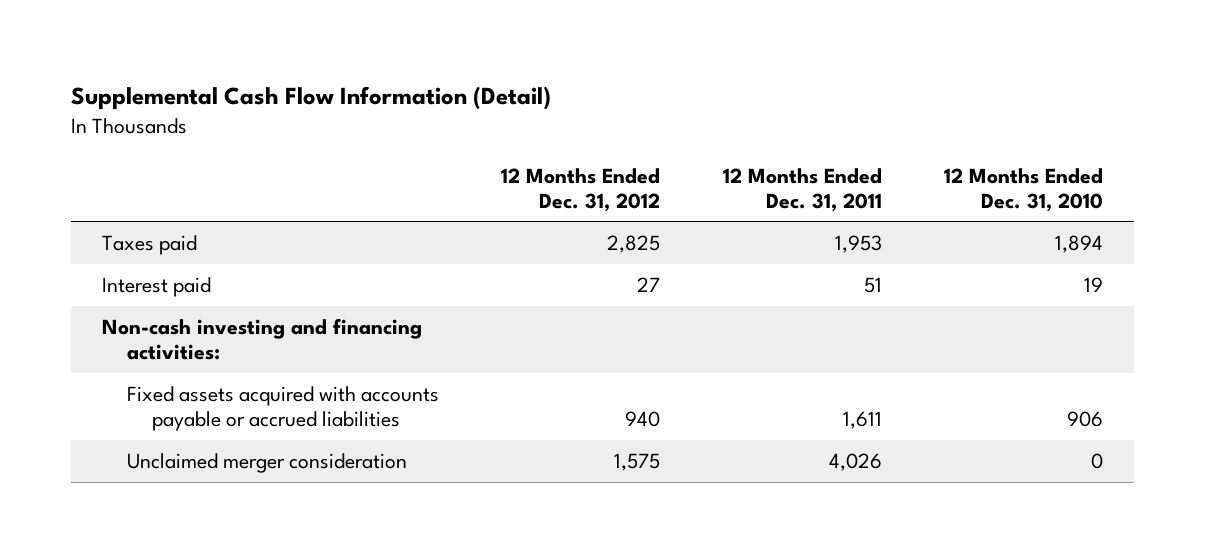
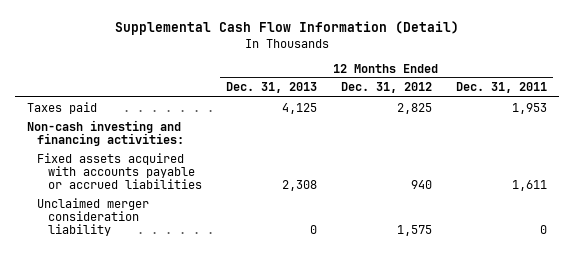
[943,167,1103,212] 12 Months Ended Dec. 31, 2010 -> none
none -> [225,82,317,94] Dec. 31, 2013
[102,276,212,297] Interest paid -> none
[127,452,408,473] Unclaimed merger consideration -> [37,197,150,237] Unclaimed merger consideration liability
[828,452,882,471] 4,026 -> [539,225,547,235] 0

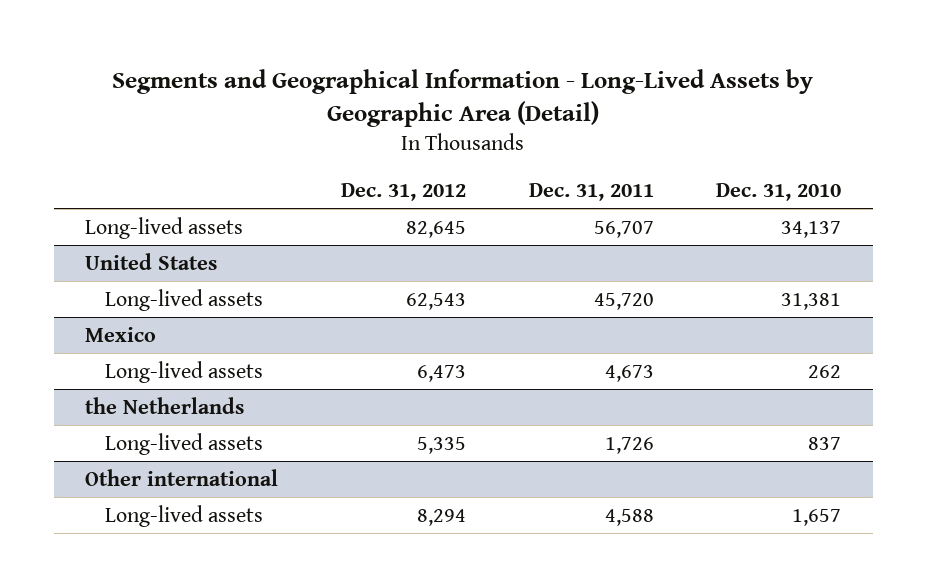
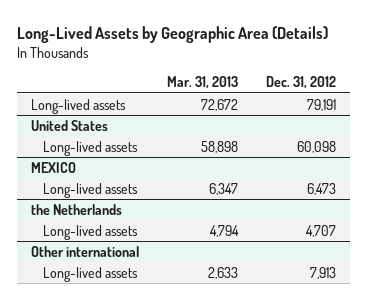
[112,68,814,128] Segments and Geographical Information - Long-Lived Assets by Geographic Area (Detail) -> [17,25,329,43] Long-Lived Assets by Geographic Area (Details)
[528,182,654,201] Dec. 31, 2011 -> none
[716,182,842,201] Dec. 31, 2010 -> none
none -> [167,76,239,90] Mar. 31, 2013
[406,220,467,238] 82,645 -> [307,98,337,111] 79,191
[406,292,467,310] 62,543 -> [297,140,337,153] 60,098
[85,326,157,342] Mexico -> [31,161,77,173] MEXICO
[417,436,467,454] 5,335 -> [306,224,337,237] 4,707
[417,508,467,526] 8,294 -> [310,266,337,279] 7,913

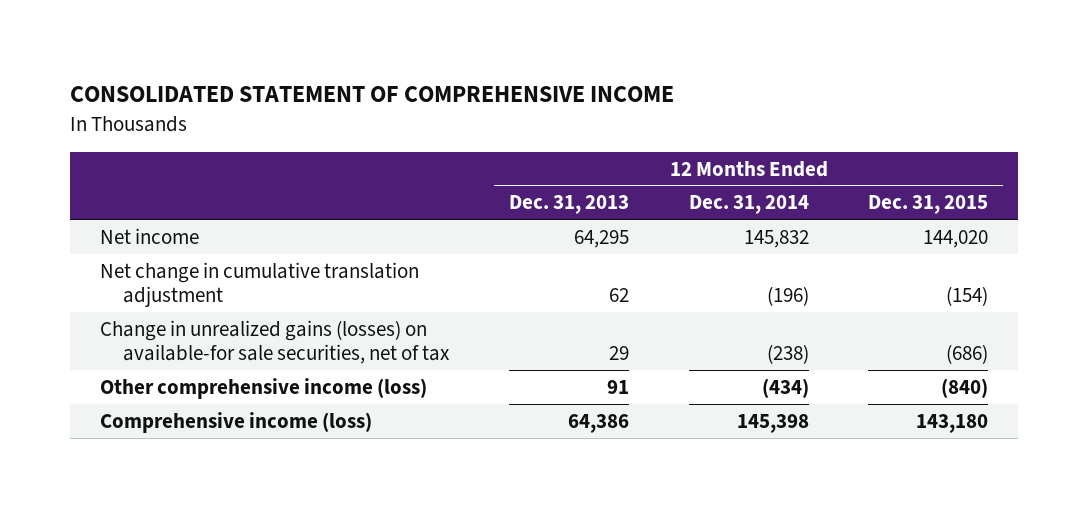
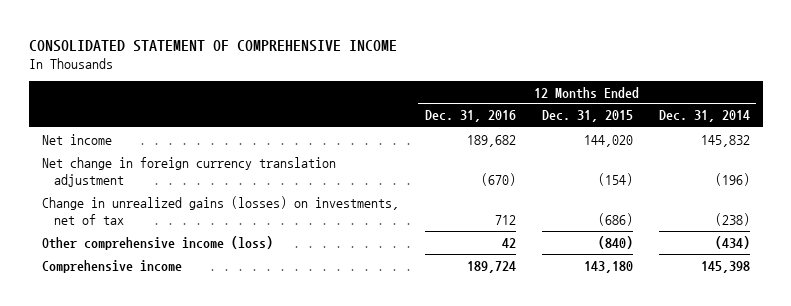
[508,195,629,215] Dec. 31, 2013 -> none
none -> [424,110,516,123] Dec. 31, 2016
[99,261,419,308] Net change in cumulative translation adjustment -> [41,156,336,187] Net change in foreign currency translation adjustment
[99,319,450,365] Change in unrealized gains (losses) on available-for sale securities, net of tax -> [41,195,399,225] Change in unrealized gains (losses) on investments, net of tax
[99,411,372,433] Comprehensive income (loss) -> [41,259,182,273] Comprehensive income

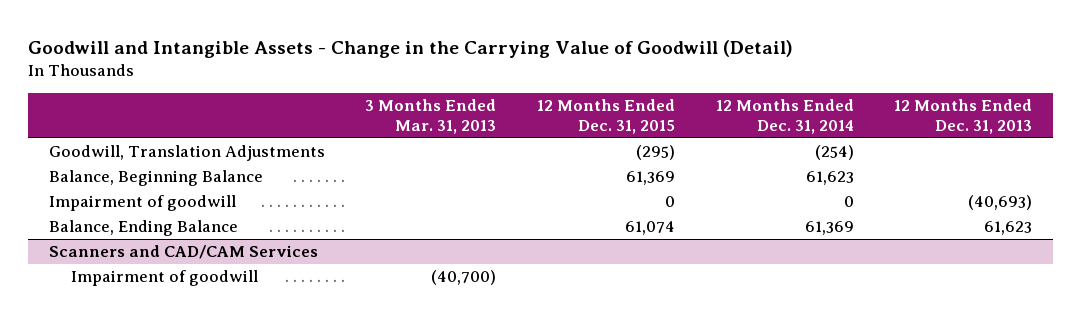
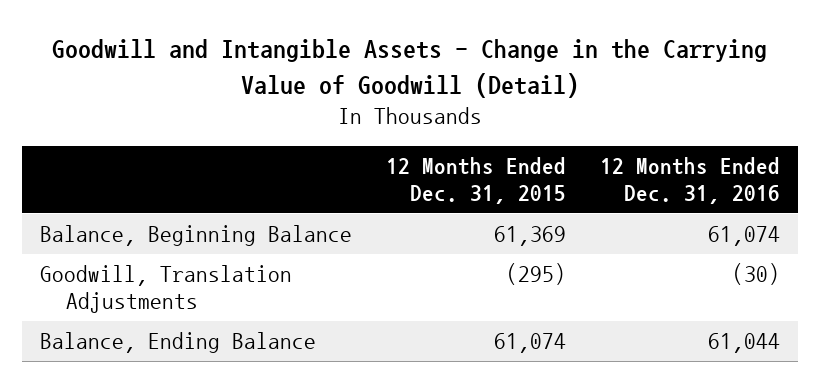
[365,98,497,134] 3 Months Ended Mar. 31, 2013 -> none
[715,98,854,134] 12 Months Ended Dec. 31, 2014 -> none
[894,98,1033,134] 12 Months Ended Dec. 31, 2013 -> none
none -> [600,157,781,204] 12 Months Ended Dec. 31, 2016
[48,195,236,212] Impairment of goodwill -> none
[48,145,325,162] Goodwill, Translation Adjustments -> [39,265,292,314] Goodwill, Translation Adjustments
[48,245,318,260] Scanners and CAD/CAM Services -> none
[71,270,259,287] Impairment of goodwill -> none

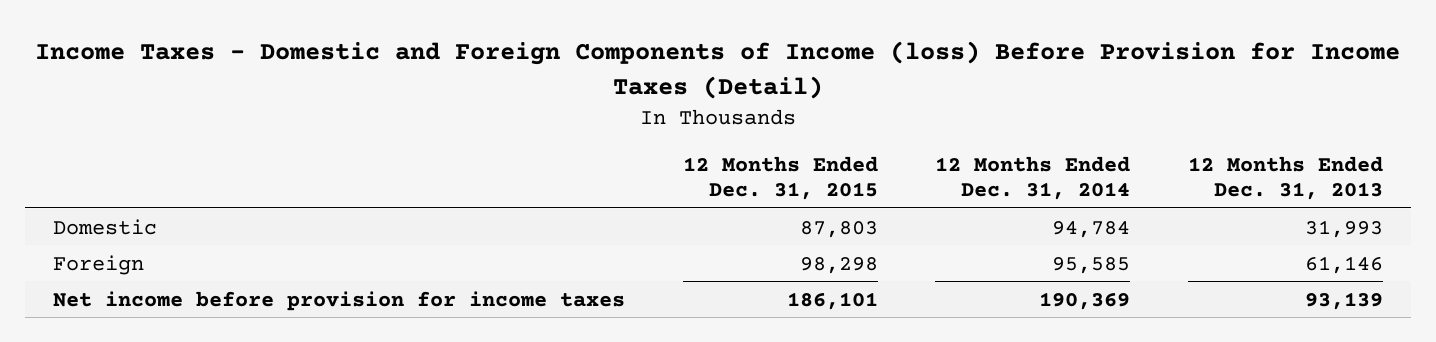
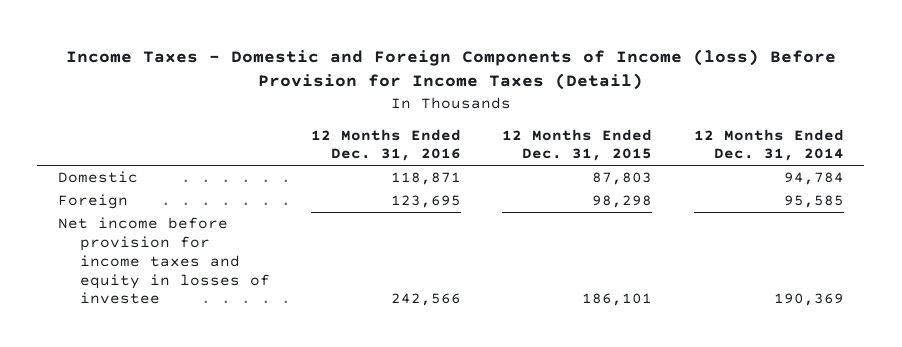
[1187,155,1383,201] 12 Months Ended Dec. 31, 2013 -> none
none -> [311,128,462,162] 12 Months Ended Dec. 31, 2016
[53,290,626,311] Net income before provision for income taxes -> [57,217,270,305] Net income before provision for income taxes and equity in losses of investee

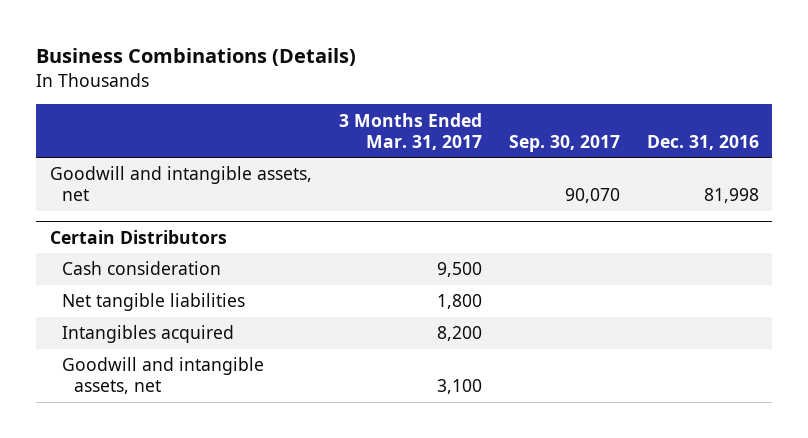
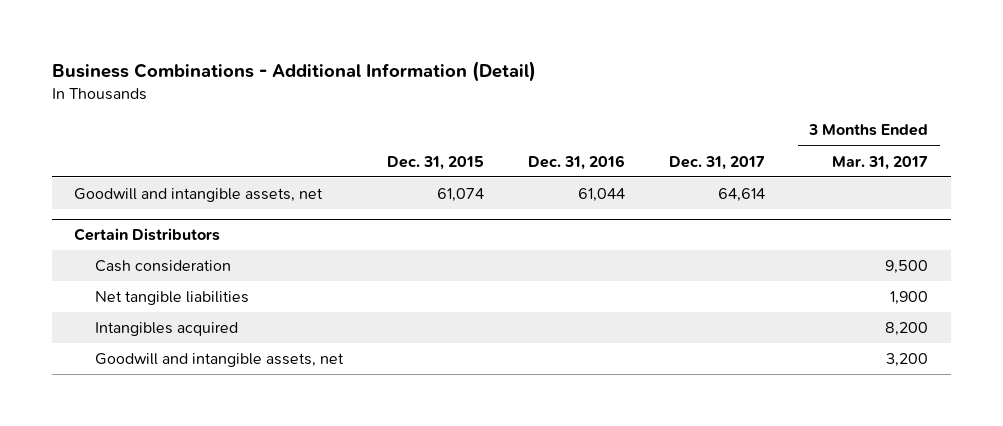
[35,48,356,67] Business Combinations (Details) -> [52,61,537,83] Business Combinations - Additional Information (Detail)
[508,134,620,152] Sep. 30, 2017 -> none
none -> [387,155,485,170] Dec. 31, 2015
none -> [669,155,766,170] Dec. 31, 2017
[703,188,759,204] 81,998 -> [578,187,626,202] 61,044
[436,294,482,310] 1,800 -> [890,290,929,305] 1,900
[436,379,482,395] 3,100 -> [886,352,929,367] 3,200

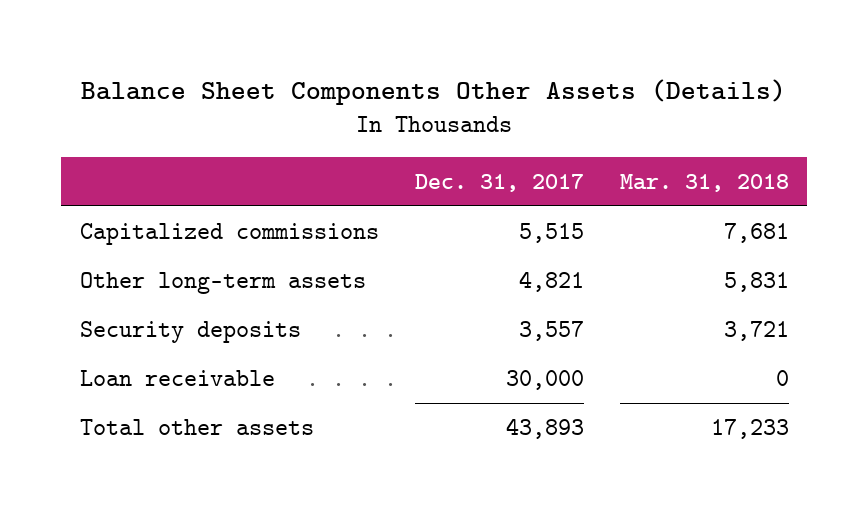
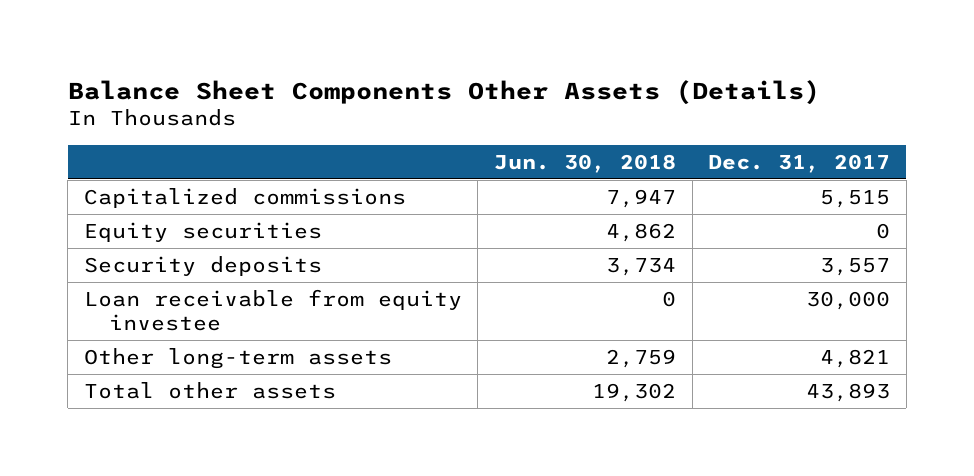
[619,173,789,192] Mar. 31, 2018 -> none
none -> [494,153,677,173] Jun. 30, 2018
none -> [83,221,322,242] Equity securities
[79,370,275,387] Loan receivable -> [83,288,462,332] Loan receivable from equity investee
[79,272,366,295] Other long-term assets -> [83,347,392,369] Other long-term assets

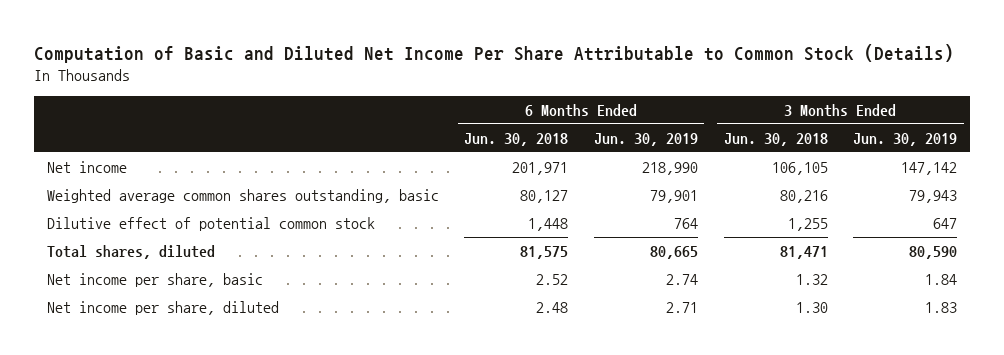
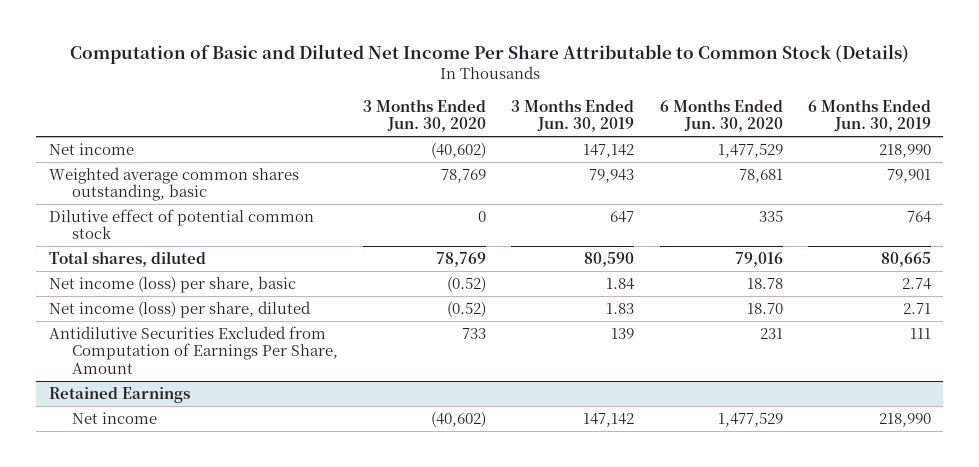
[464,132,569,146] Jun. 30, 2018 -> none
[723,132,828,146] Jun. 30, 2018 -> none
none -> [363,98,487,133] 3 Months Ended Jun. 30, 2020
none -> [659,98,783,133] 6 Months Ended Jun. 30, 2020
[46,272,263,287] Net income per share, basic -> [48,275,296,293] Net income (loss) per share, basic
[46,300,279,315] Net income per share, diluted -> [48,300,311,318] Net income (loss) per share, diluted
none -> [48,325,339,374] Antidilutive Securities Excluded from Computation of Earnings Per Share, Amount
none -> [48,386,190,403] Retained Earnings
none -> [72,411,158,424] Net income

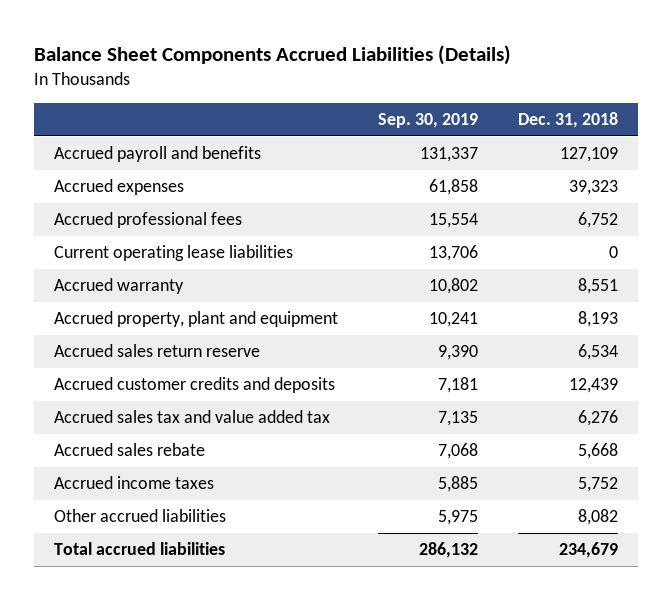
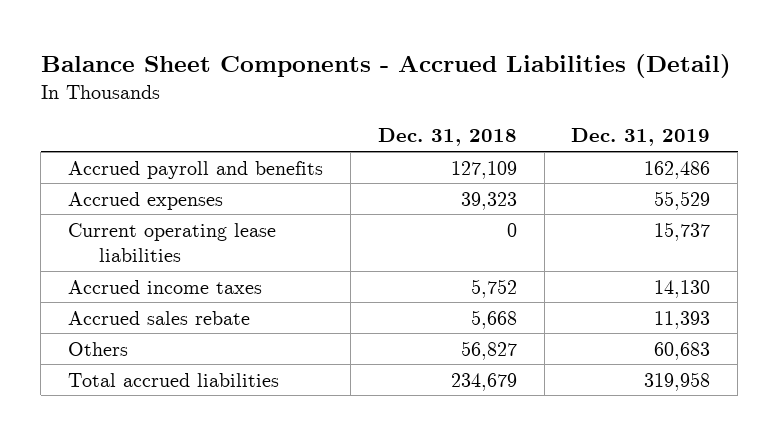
[33,45,511,66] Balance Sheet Components Accrued Liabilities (Details) -> [40,54,731,79] Balance Sheet Components - Accrued Liabilities (Detail)
[377,113,478,129] Sep. 30, 2019 -> none
none -> [571,128,711,147] Dec. 31, 2019
[53,212,242,229] Accrued professional fees -> none
[53,278,184,295] Accrued warranty -> none
[53,311,338,328] Accrued property, plant and equipment -> none
[53,344,260,358] Accrued sales return reserve -> none
[53,377,335,394] Accrued customer credits and deposits -> none
[53,410,330,424] Accrued sales tax and value added tax -> none
[53,443,205,457] Accrued sales rebate -> [68,310,251,325] Accrued sales rebate
[53,509,226,523] Other accrued liabilities -> [68,341,129,356] Others
[577,509,618,526] 8,082 -> [460,340,517,360] 56,827

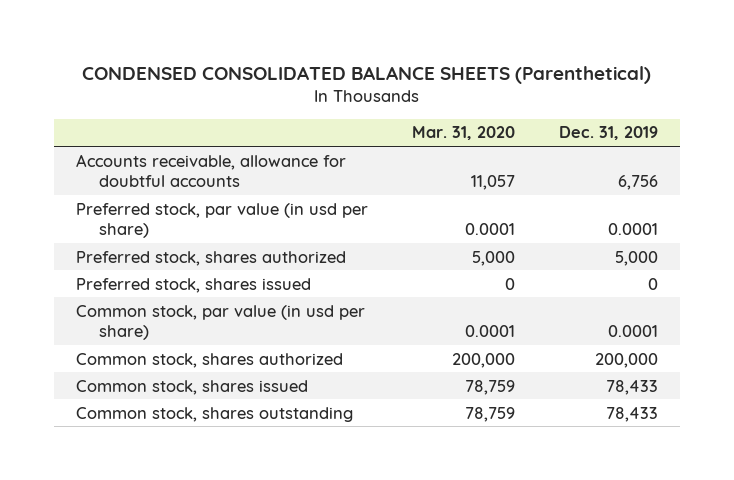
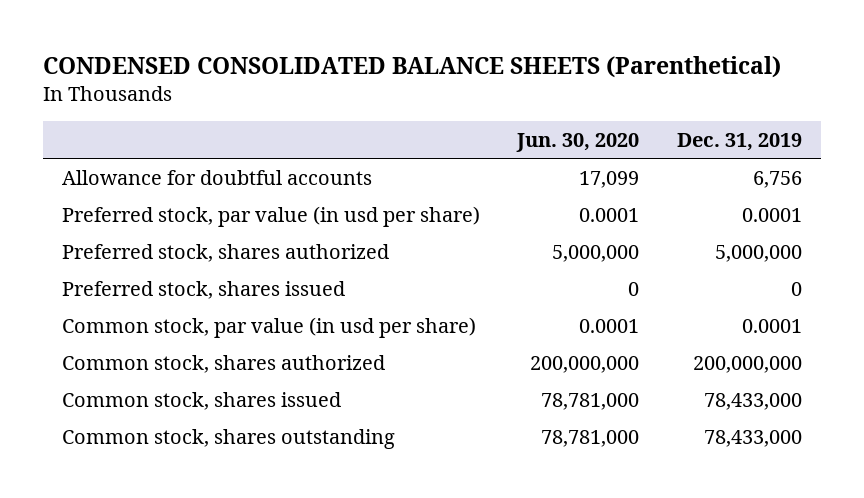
[412,126,516,141] Mar. 31, 2020 -> none
none -> [516,132,640,152] Jun. 30, 2020
[76,153,347,188] Accounts receivable, allowance for doubtful accounts -> [61,169,372,185] Allowance for doubtful accounts
[614,250,658,266] 5,000 -> [714,244,802,262] 5,000,000
[594,352,658,368] 200,000 -> [692,355,802,373] 200,000,000
[605,379,658,395] 78,433 -> [703,392,802,410] 78,433,000
[605,406,658,422] 78,433 -> [703,429,802,447] 78,433,000

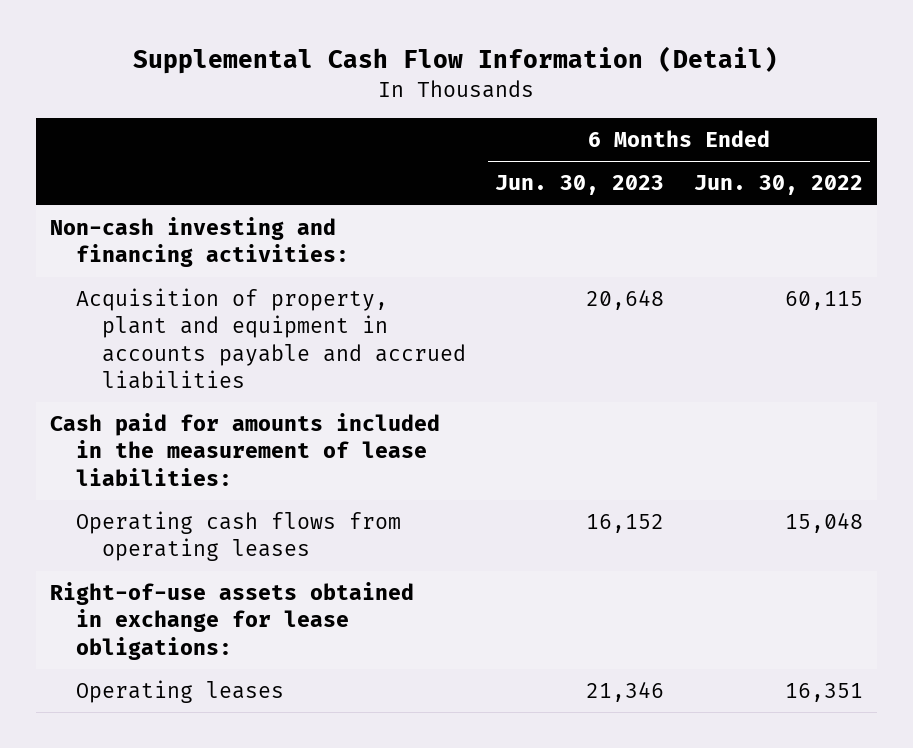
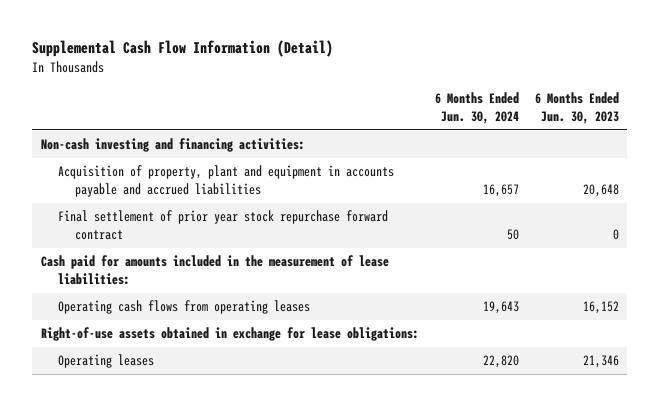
[693,175,863,196] Jun. 30, 2022 -> none
none -> [434,92,519,124] 6 Months Ended Jun. 30, 2024
none -> [57,210,388,240] Final settlement of prior year stock repurchase forward contract

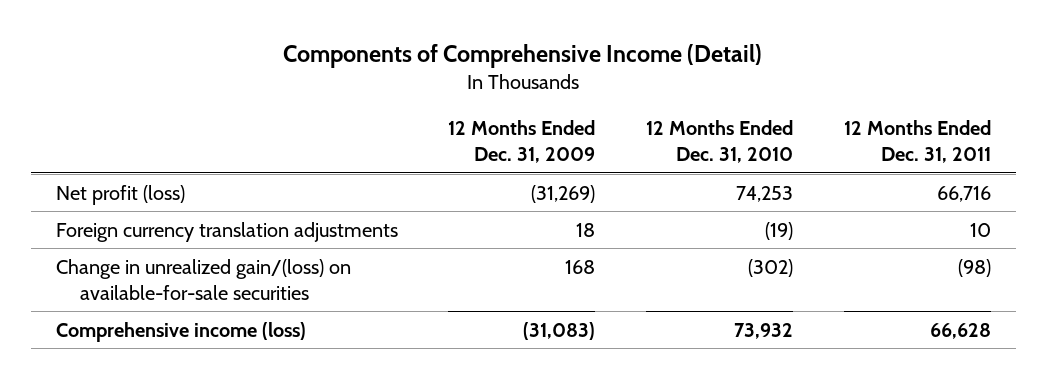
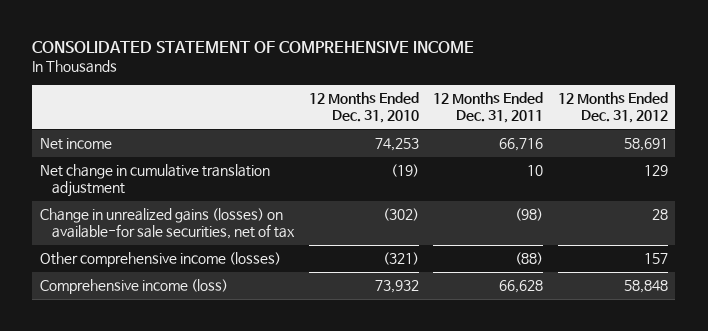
[283,44,763,69] Components of Comprehensive Income (Detail) -> [32,41,475,54] CONSOLIDATED STATEMENT OF COMPREHENSIVE INCOME
[448,120,596,164] 12 Months Ended Dec. 31, 2009 -> none
none -> [558,92,669,124] 12 Months Ended Dec. 31, 2012
[55,184,185,205] Net profit (loss) -> [39,138,112,151] Net income
[55,221,398,242] Foreign currency translation adjustments -> [39,164,270,198] Net change in cumulative translation adjustment
[55,258,351,300] Change in unrealized gain/(loss) on available-for-sale securities -> [39,208,296,240] Change in unrealized gains (losses) on available-for sale securities, net of tax
none -> [39,252,281,268] Other comprehensive income (losses)

